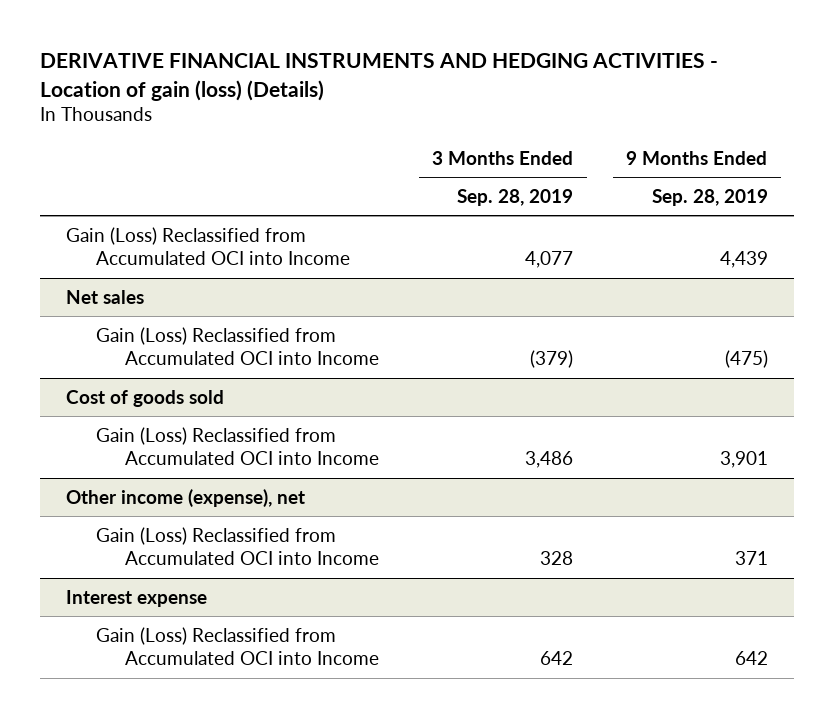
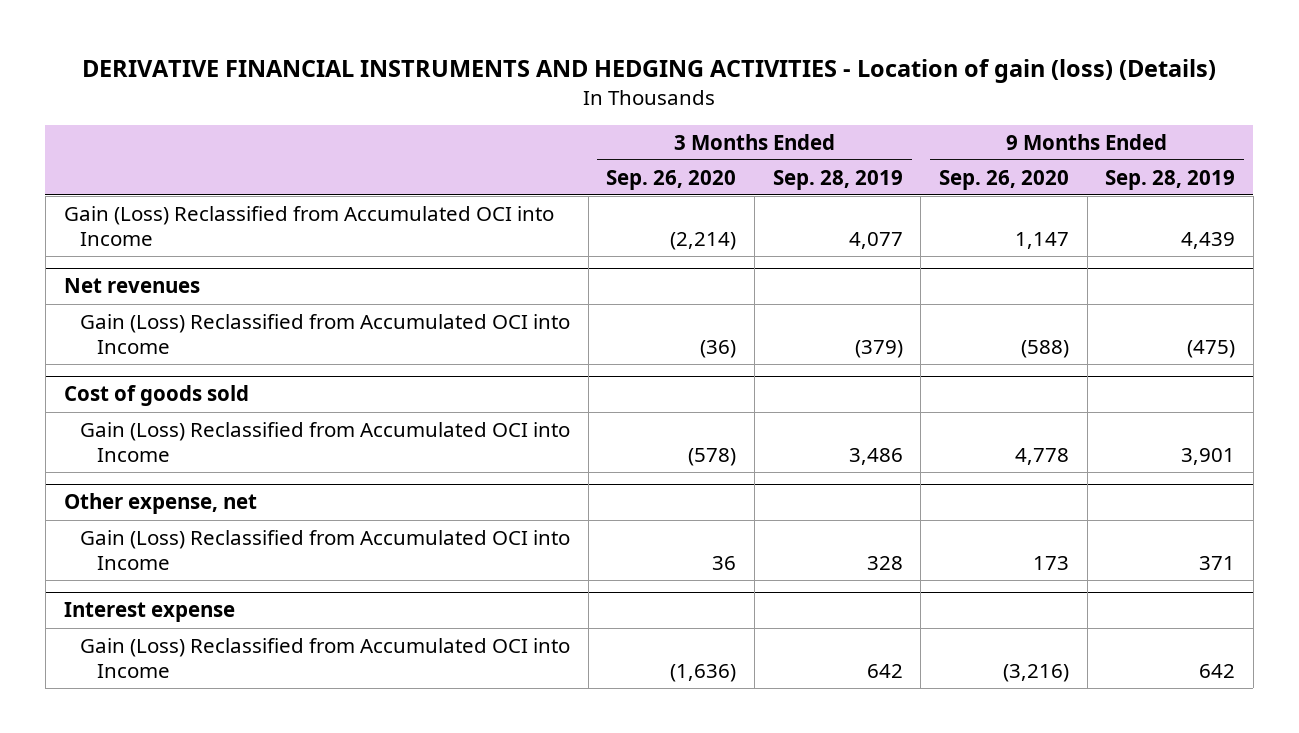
none -> [606,169,737,190] Sep. 26, 2020
none -> [939,169,1070,190] Sep. 26, 2020
[66,289,145,304] Net sales -> [63,278,200,294] Net revenues
[66,488,306,507] Other income (expense), net -> [63,493,257,515] Other expense, net

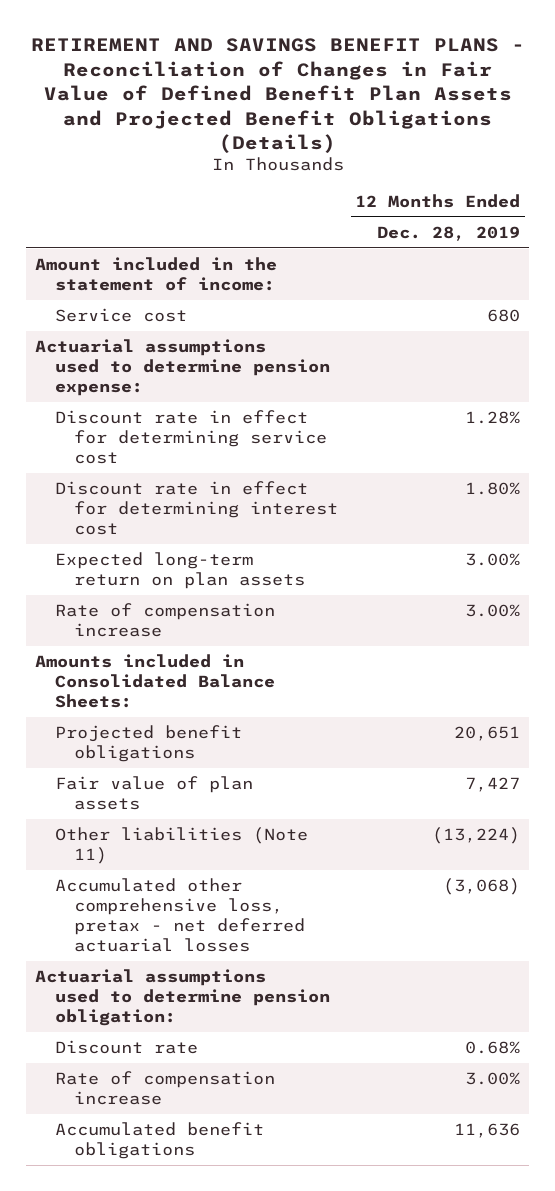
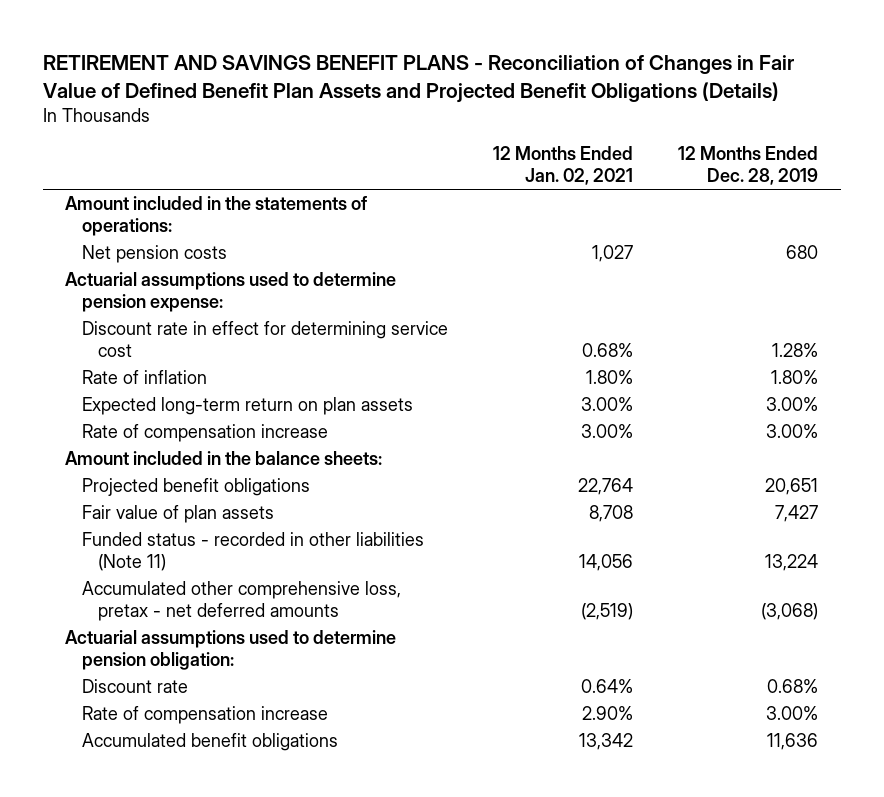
none -> [492,146,633,186] 12 Months Ended Jan. 02, 2021
[35,256,278,291] Amount included in the statement of income: -> [65,196,368,236] Amount included in the statements of operations:
[54,307,187,322] Service cost -> [81,245,227,264] Net pension costs
[54,480,339,535] Discount rate in effect for determining interest cost -> [81,370,207,385] Rate of inflation
[35,653,275,708] Amounts included in Consolidated Balance Sheets: -> [65,451,383,466] Amount included in the balance sheets:
[54,826,308,864] Other liabilities (Note 11) -> [81,532,424,571] Funded status - recorded in other liabilities (Note 11)
[432,826,521,844] (13,224) -> [765,553,819,571] 13,224
[54,877,306,953] Accumulated other comprehensive loss, pretax - net deferred actuarial losses -> [81,581,401,621] Accumulated other comprehensive loss, pretax - net deferred amounts

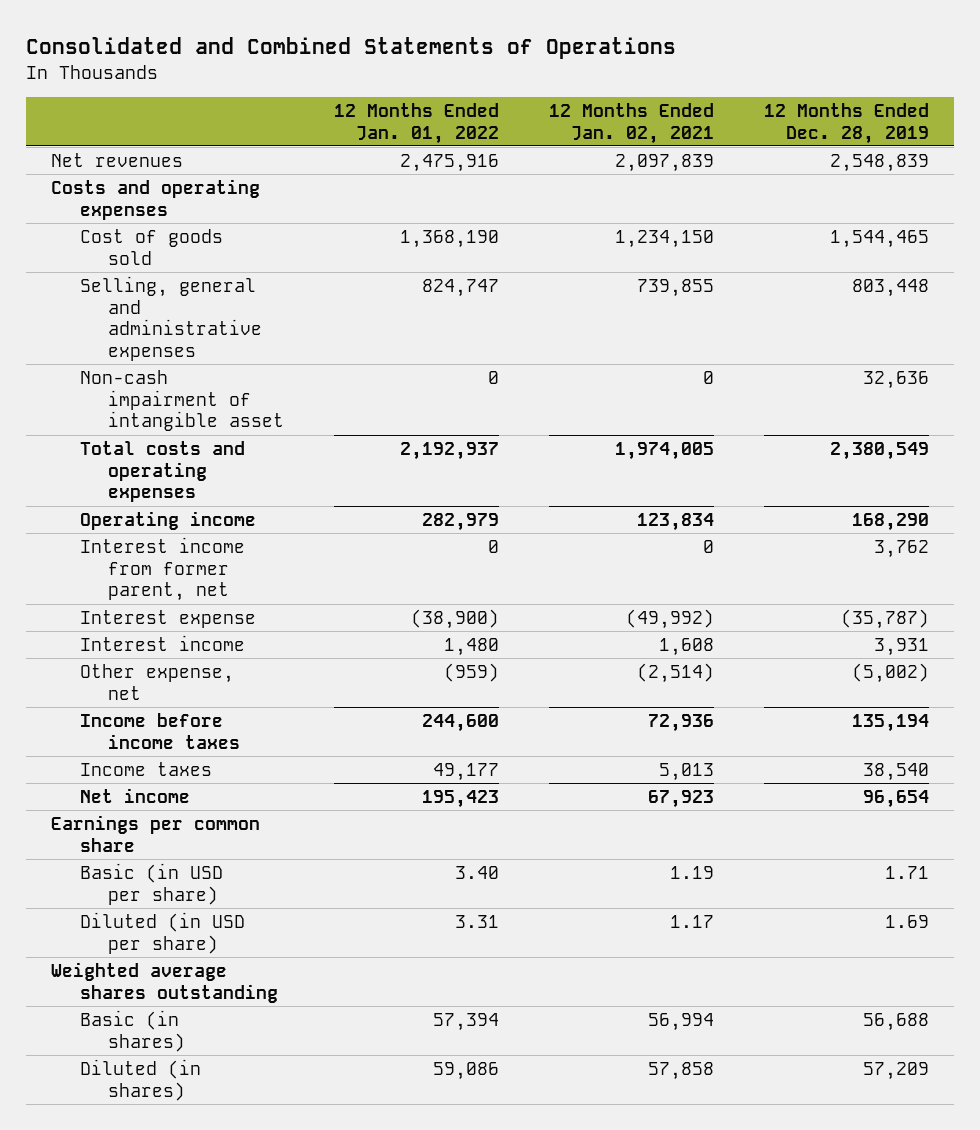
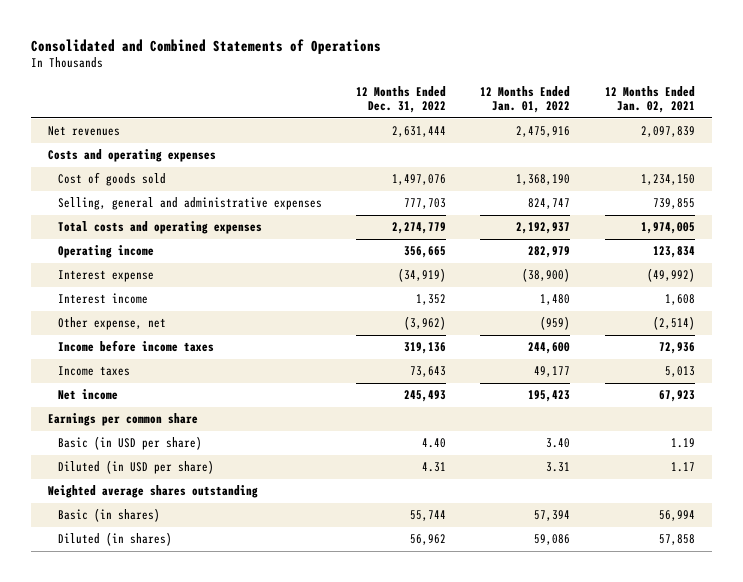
[764,102,930,144] 12 Months Ended Dec. 28, 2019 -> none
none -> [356,86,447,114] 12 Months Ended Dec. 31, 2022
[79,370,285,432] Non-cash impairment of intangible asset -> none
[79,537,245,602] Interest income from former parent, net -> none

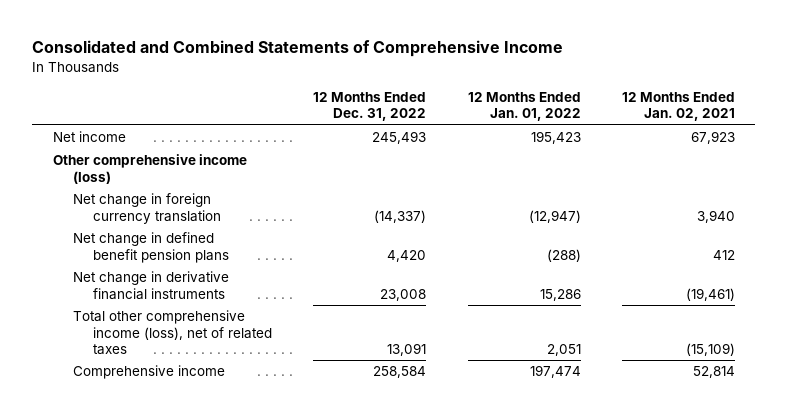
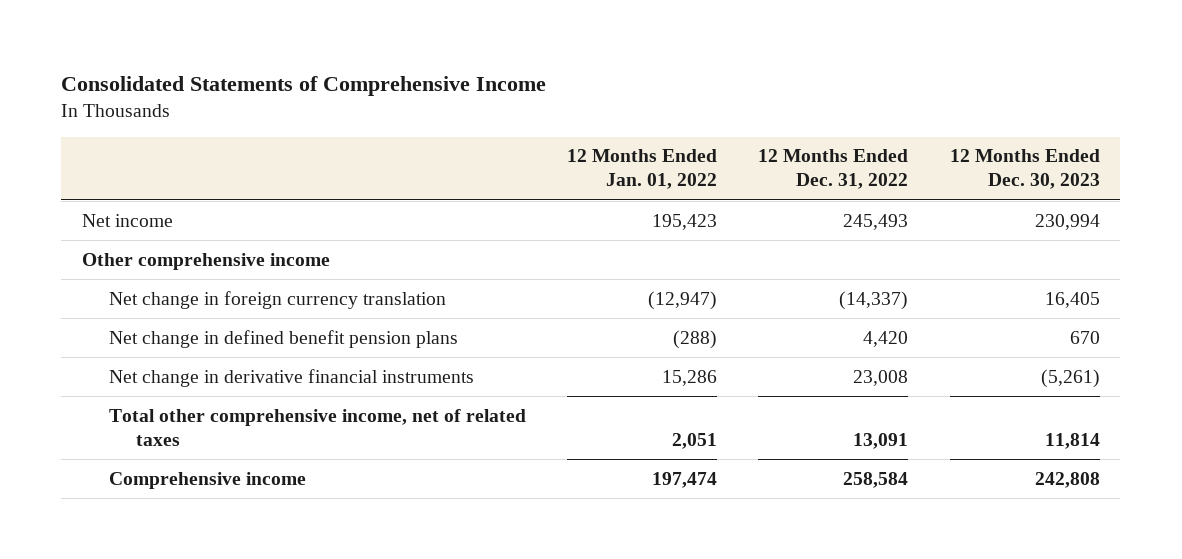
[31,40,563,58] Consolidated and Combined Statements of Comprehensive Income -> [61,76,547,97] Consolidated Statements of Comprehensive Income
[621,92,735,122] 12 Months Ended Jan. 02, 2021 -> none
none -> [949,149,1100,190] 12 Months Ended Dec. 30, 2023
[52,154,247,184] Other comprehensive income (loss) -> [81,252,330,270] Other comprehensive income
[72,310,273,355] Total other comprehensive income (loss), net of related taxes -> [108,408,526,446] Total other comprehensive income, net of related taxes

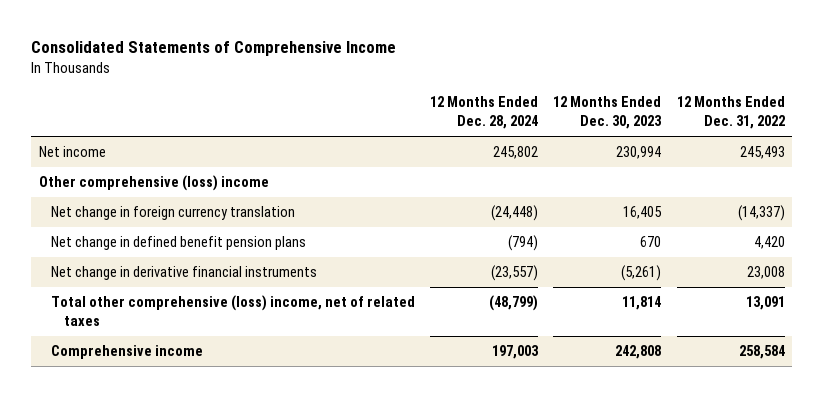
[567,149,718,190] 12 Months Ended Jan. 01, 2022 -> none
none -> [430,96,539,130] 12 Months Ended Dec. 28, 2024
[81,252,330,270] Other comprehensive income -> [38,175,269,192] Other comprehensive (loss) income
[108,408,526,446] Total other comprehensive income, net of related taxes -> [51,295,416,326] Total other comprehensive (loss) income, net of related taxes

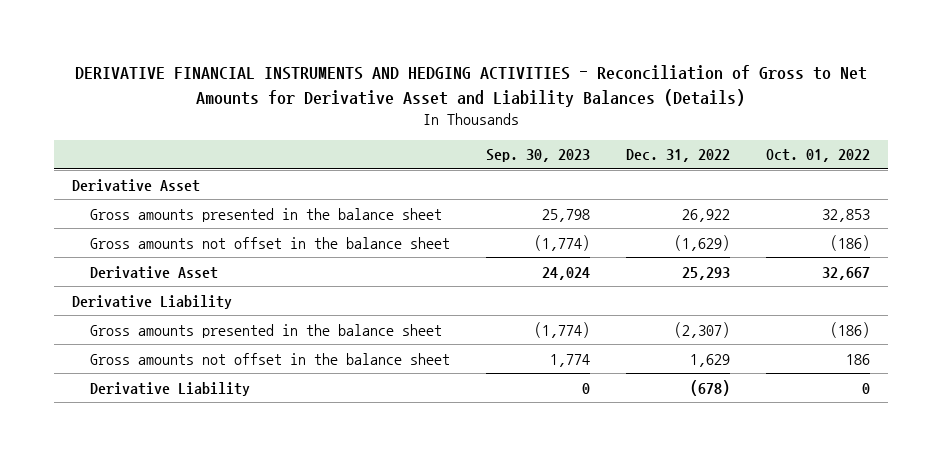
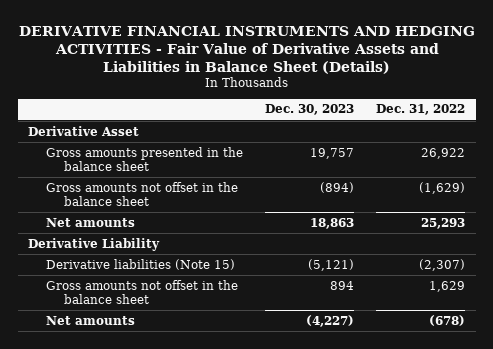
[74,65,867,107] DERIVATIVE FINANCIAL INSTRUMENTS AND HEDGING ACTIVITIES - Reconciliation of Gross to Net Amounts for Derivative Asset and Liability Balances (Details) -> [18,25,475,74] DERIVATIVE FINANCIAL INSTRUMENTS AND HEDGING ACTIVITIES - Fair Value of Derivative Assets and Liabilities in Balance Sheet (Details)
[485,149,590,163] Sep. 30, 2023 -> none
[765,149,870,163] Oct. 01, 2022 -> none
none -> [265,104,355,116] Dec. 30, 2023
[89,265,218,279] Derivative Asset -> [46,217,136,227] Net amounts
[89,323,442,338] Gross amounts presented in the balance sheet -> [46,258,236,270] Derivative liabilities (Note 15)
[89,381,250,396] Derivative Liability -> [46,315,136,325] Net amounts

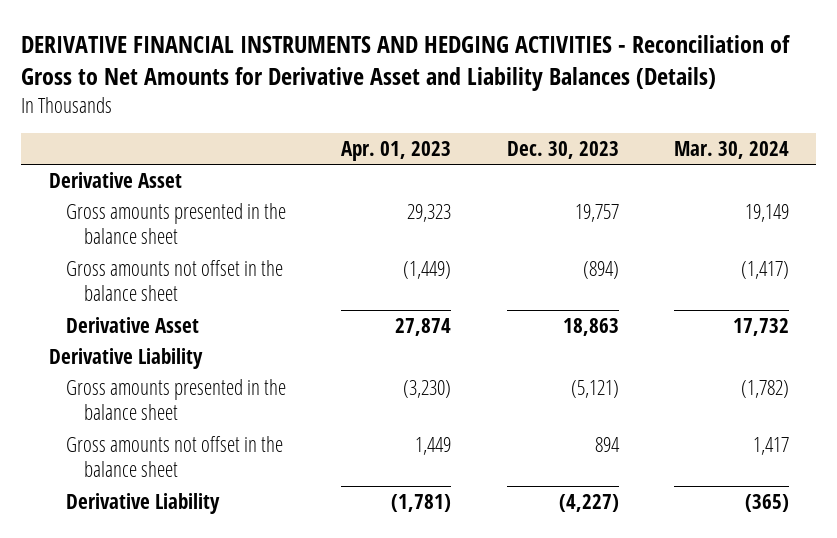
[18,25,475,74] DERIVATIVE FINANCIAL INSTRUMENTS AND HEDGING ACTIVITIES - Fair Value of Derivative Assets and Liabilities in Balance Sheet (Details) -> [21,35,792,92] DERIVATIVE FINANCIAL INSTRUMENTS AND HEDGING ACTIVITIES - Reconciliation of Gross to Net Amounts for Derivative Asset and Liability Balances (Details)
[375,104,465,116] Dec. 31, 2022 -> none
none -> [341,141,452,162] Apr. 01, 2023
none -> [673,141,789,160] Mar. 30, 2024
[46,217,136,227] Net amounts -> [66,316,200,333] Derivative Asset
[46,258,236,270] Derivative liabilities (Note 15) -> [66,378,287,421] Gross amounts presented in the balance sheet
[46,315,136,325] Net amounts -> [66,492,221,514] Derivative Liability

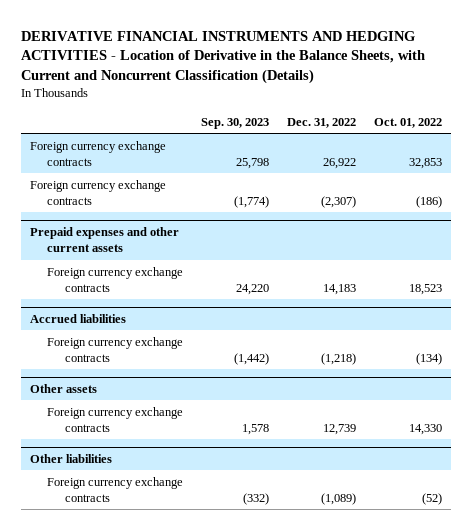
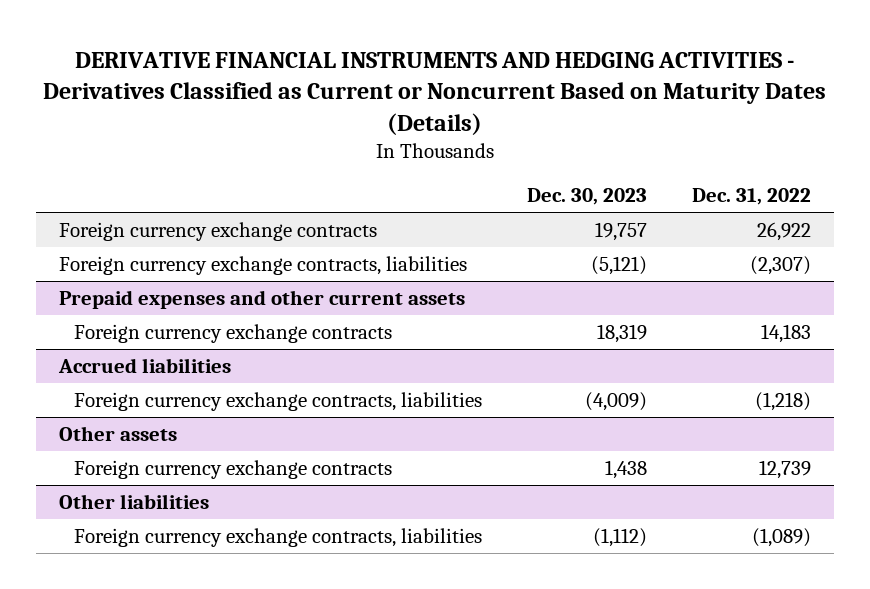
[21,30,426,85] DERIVATIVE FINANCIAL INSTRUMENTS AND HEDGING ACTIVITIES - Location of Derivative in the Balance Sheets, with Current and Noncurrent Classification (Details) -> [42,51,826,135] DERIVATIVE FINANCIAL INSTRUMENTS AND HEDGING ACTIVITIES - Derivatives Classified as Current or Noncurrent Based on Maturity Dates (Details)
[201,117,270,129] Sep. 30, 2023 -> none
[374,117,443,128] Oct. 01, 2022 -> none
none -> [527,188,648,206] Dec. 30, 2023
[30,179,167,206] Foreign currency exchange contracts -> [58,255,467,275] Foreign currency exchange contracts, liabilities
[47,336,184,363] Foreign currency exchange contracts -> [73,391,482,411] Foreign currency exchange contracts, liabilities
[47,476,184,503] Foreign currency exchange contracts -> [73,527,482,547] Foreign currency exchange contracts, liabilities

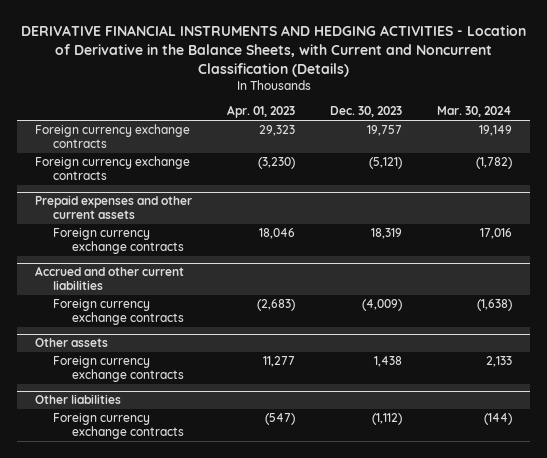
[42,51,826,135] DERIVATIVE FINANCIAL INSTRUMENTS AND HEDGING ACTIVITIES - Derivatives Classified as Current or Noncurrent Based on Maturity Dates (Details) -> [20,25,526,77] DERIVATIVE FINANCIAL INSTRUMENTS AND HEDGING ACTIVITIES - Location of Derivative in the Balance Sheets, with Current and Noncurrent Classification (Details)
[692,188,812,206] Dec. 31, 2022 -> none
none -> [226,105,295,119] Apr. 01, 2023
none -> [437,106,513,118] Mar. 30, 2024
[58,255,467,275] Foreign currency exchange contracts, liabilities -> [34,156,190,181] Foreign currency exchange contracts
[57,357,231,373] Accrued liabilities -> [34,266,184,291] Accrued and other current liabilities
[73,391,482,411] Foreign currency exchange contracts, liabilities -> [53,299,184,326] Foreign currency exchange contracts
[73,527,482,547] Foreign currency exchange contracts, liabilities -> [53,413,184,440] Foreign currency exchange contracts

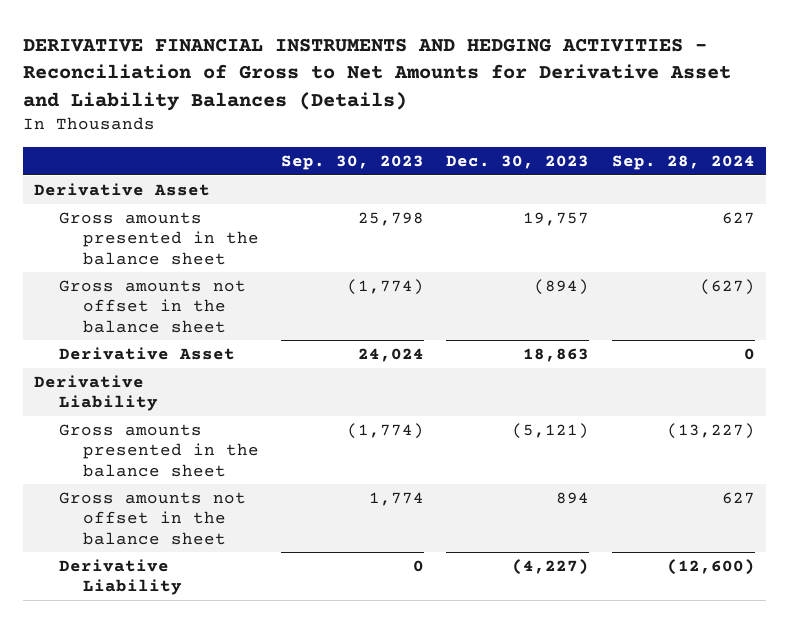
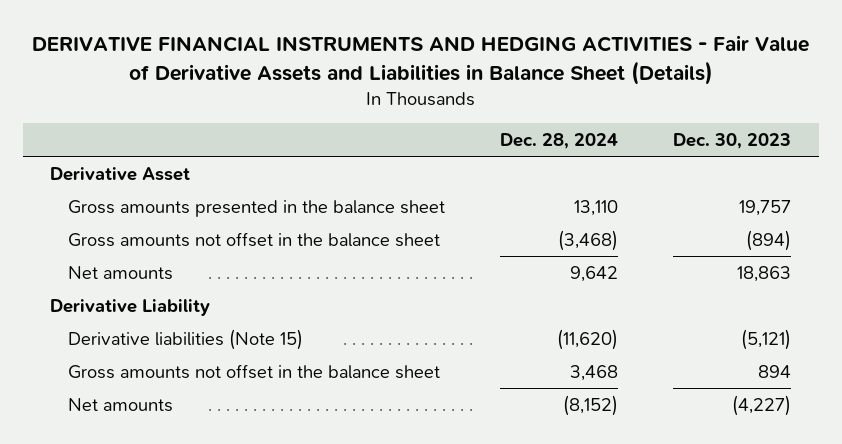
[23,37,732,111] DERIVATIVE FINANCIAL INSTRUMENTS AND HEDGING ACTIVITIES - Reconciliation of Gross to Net Amounts for Derivative Asset and Liability Balances (Details) -> [31,35,809,85] DERIVATIVE FINANCIAL INSTRUMENTS AND HEDGING ACTIVITIES - Fair Value of Derivative Assets and Liabilities in Balance Sheet (Details)
[281,155,425,171] Sep. 30, 2023 -> none
[611,155,755,171] Sep. 28, 2024 -> none
none -> [500,132,619,149] Dec. 28, 2024
[58,346,235,360] Derivative Asset -> [68,265,174,280] Net amounts
[58,423,259,477] Gross amounts presented in the balance sheet -> [68,328,304,350] Derivative liabilities (Note 15)
[58,558,182,596] Derivative Liability -> [68,397,174,412] Net amounts

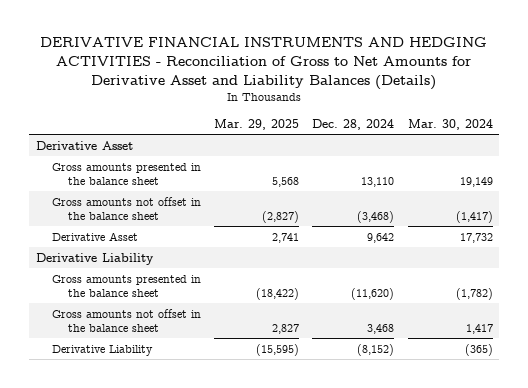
[31,35,809,85] DERIVATIVE FINANCIAL INSTRUMENTS AND HEDGING ACTIVITIES - Fair Value of Derivative Assets and Liabilities in Balance Sheet (Details) -> [40,37,488,90] DERIVATIVE FINANCIAL INSTRUMENTS AND HEDGING ACTIVITIES - Reconciliation of Gross to Net Amounts for Derivative Asset and Liability Balances (Details)
[673,132,792,149] Dec. 30, 2023 -> none
none -> [214,118,300,130] Mar. 29, 2025
none -> [407,118,493,130] Mar. 30, 2024
[68,265,174,280] Net amounts -> [51,231,138,241] Derivative Asset
[68,328,304,350] Derivative liabilities (Note 15) -> [51,274,201,297] Gross amounts presented in the balance sheet
[68,397,174,412] Net amounts -> [51,344,153,356] Derivative Liability

